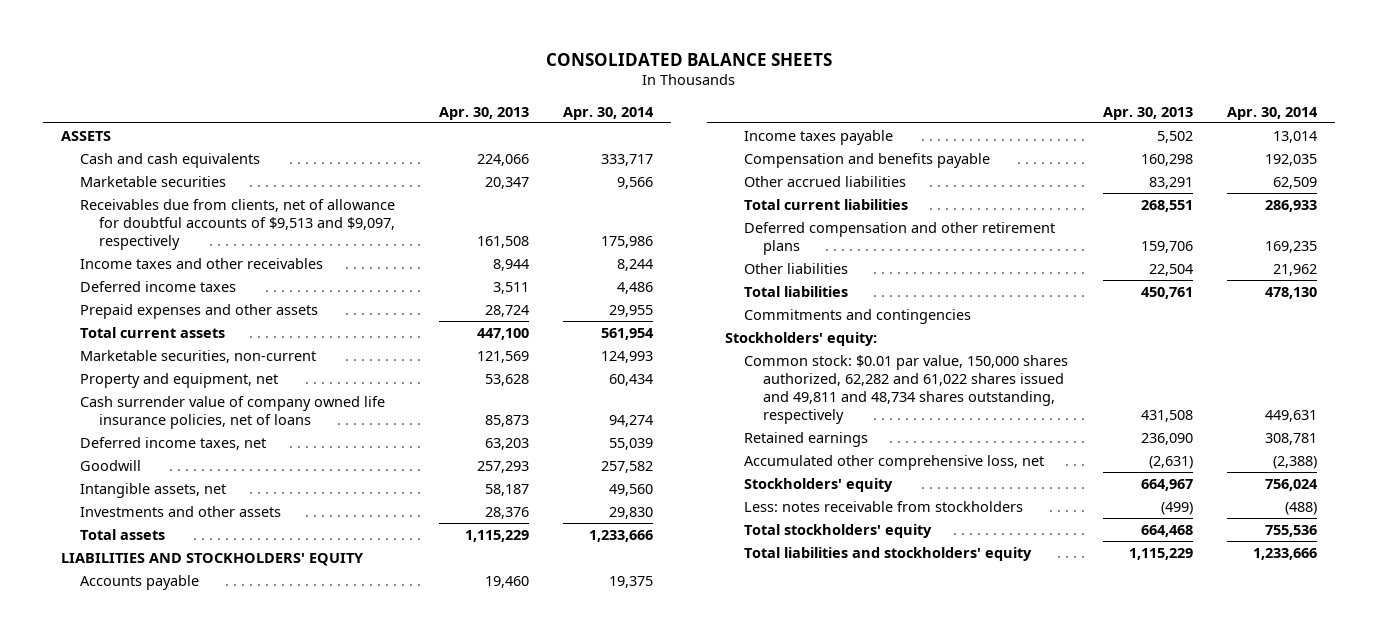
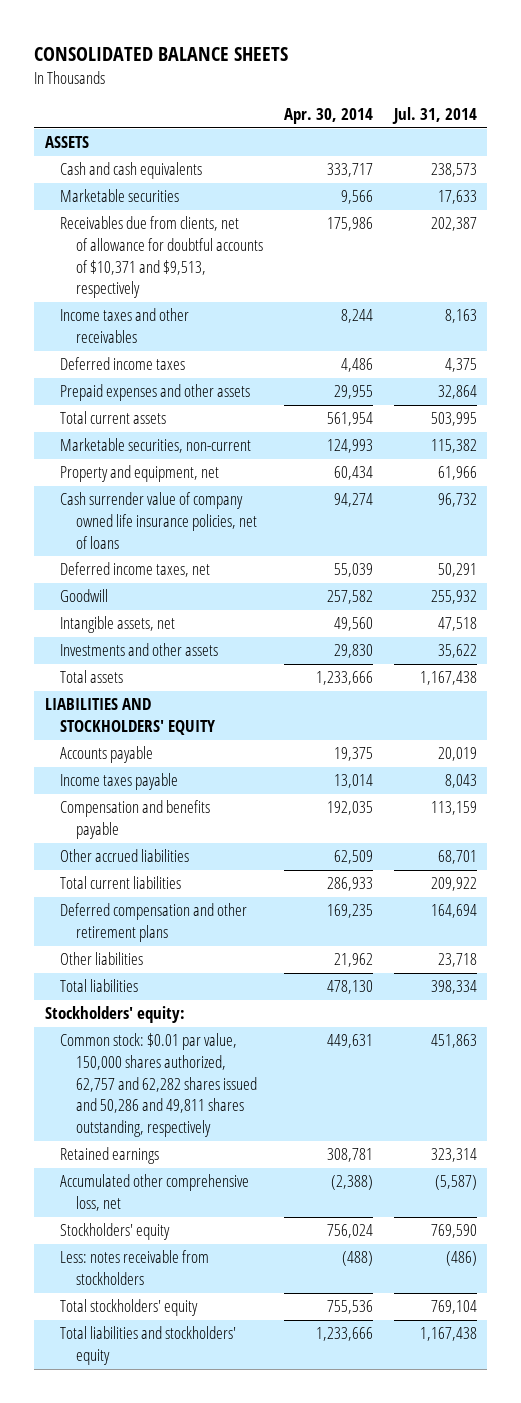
[438,106,529,120] Apr. 30, 2013 -> none
none -> [391,107,477,125] Jul. 31, 2014
[79,198,396,250] Receivables due from clients, net of allowance for doubtful accounts of $9,513 and $9,097, respectively -> [60,216,264,299] Receivables due from clients, net of allowance for doubtful accounts of $10,371 and $9,513, respectively
[743,308,971,324] Commitments and contingencies -> none
[743,354,1068,424] Common stock: $0.01 par value, 150,000 shares authorized, 62,282 and 61,022 shares issued and 49,811 and 48,734 shares outstanding, respectively -> [60,1033,258,1138] Common stock: $0.01 par value, 150,000 shares authorized, 62,757 and 62,282 shares issued and 50,286 and 49,811 shares outstanding, respectively

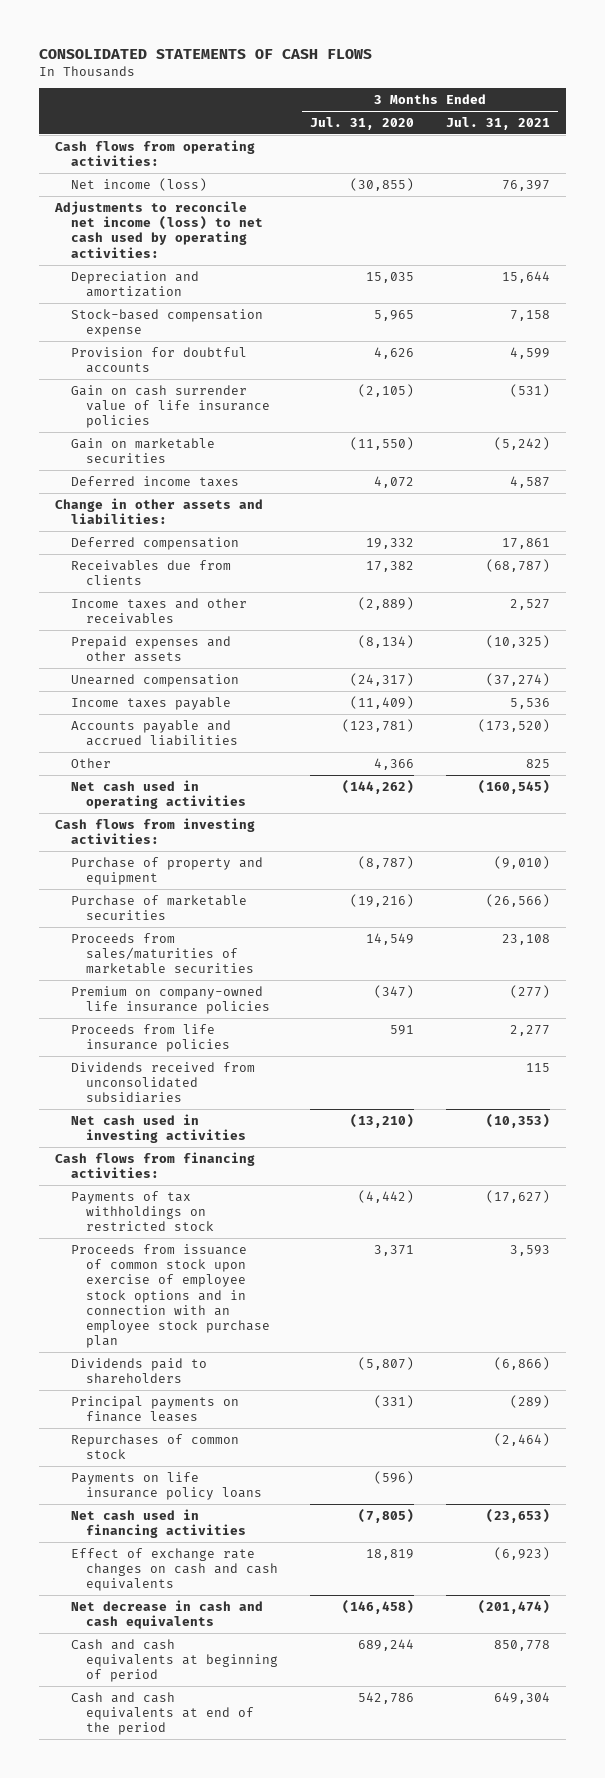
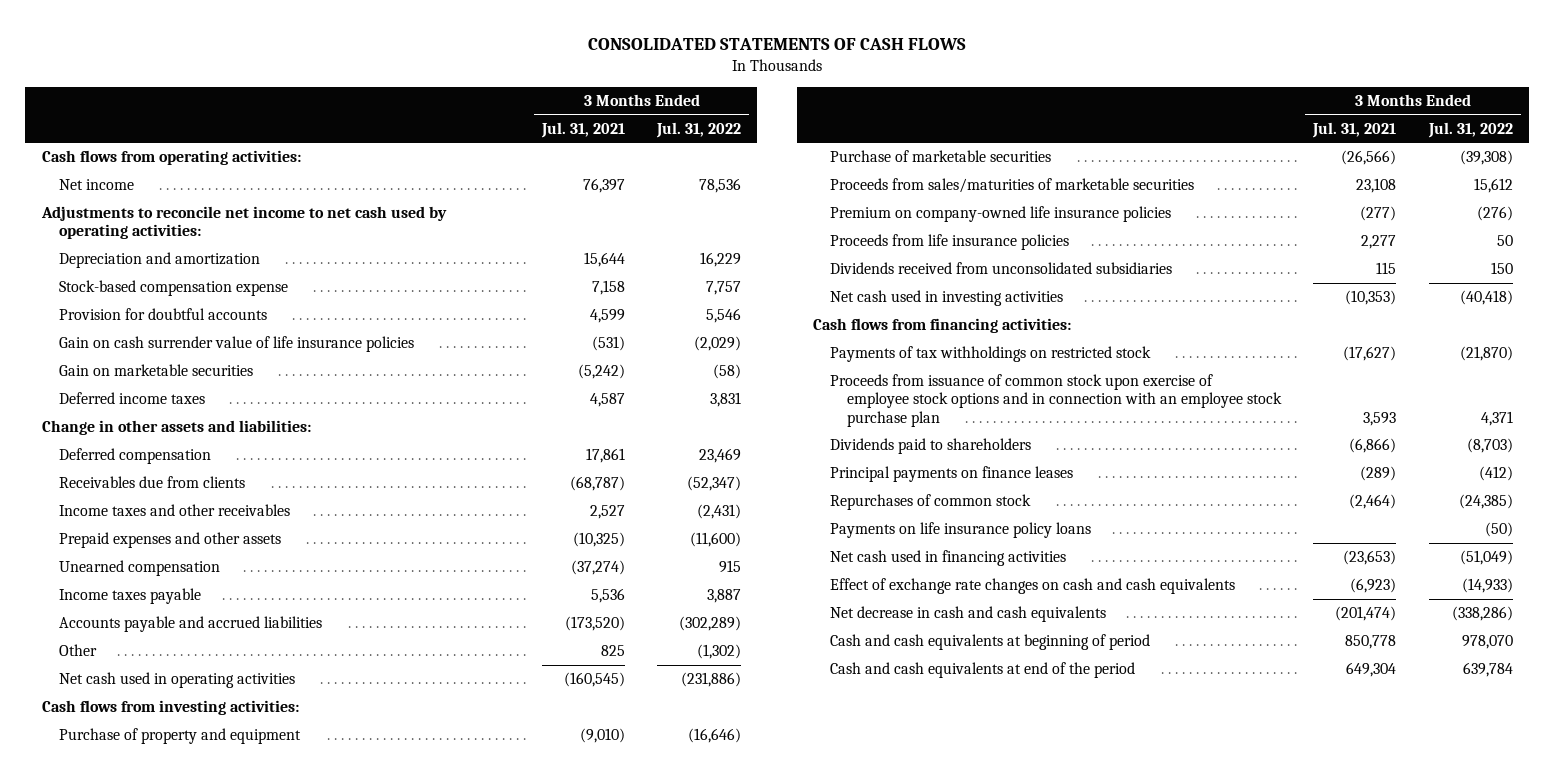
[310,116,415,130] Jul. 31, 2020 -> none
none -> [656,121,742,138] Jul. 31, 2022
[70,177,207,191] Net income (loss) -> [58,179,134,191] Net income
[54,200,263,258] Adjustments to reconcile net income (loss) to net cash used by operating activities: -> [40,206,447,240] Adjustments to reconcile net income to net cash used by operating activities:

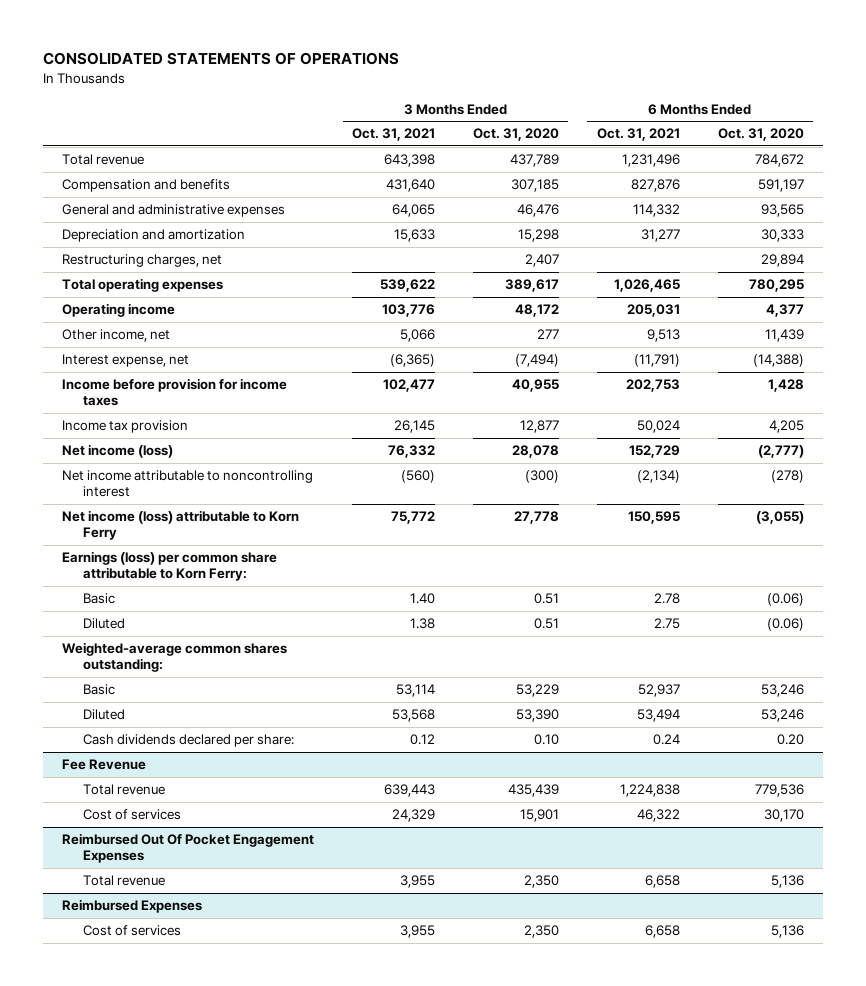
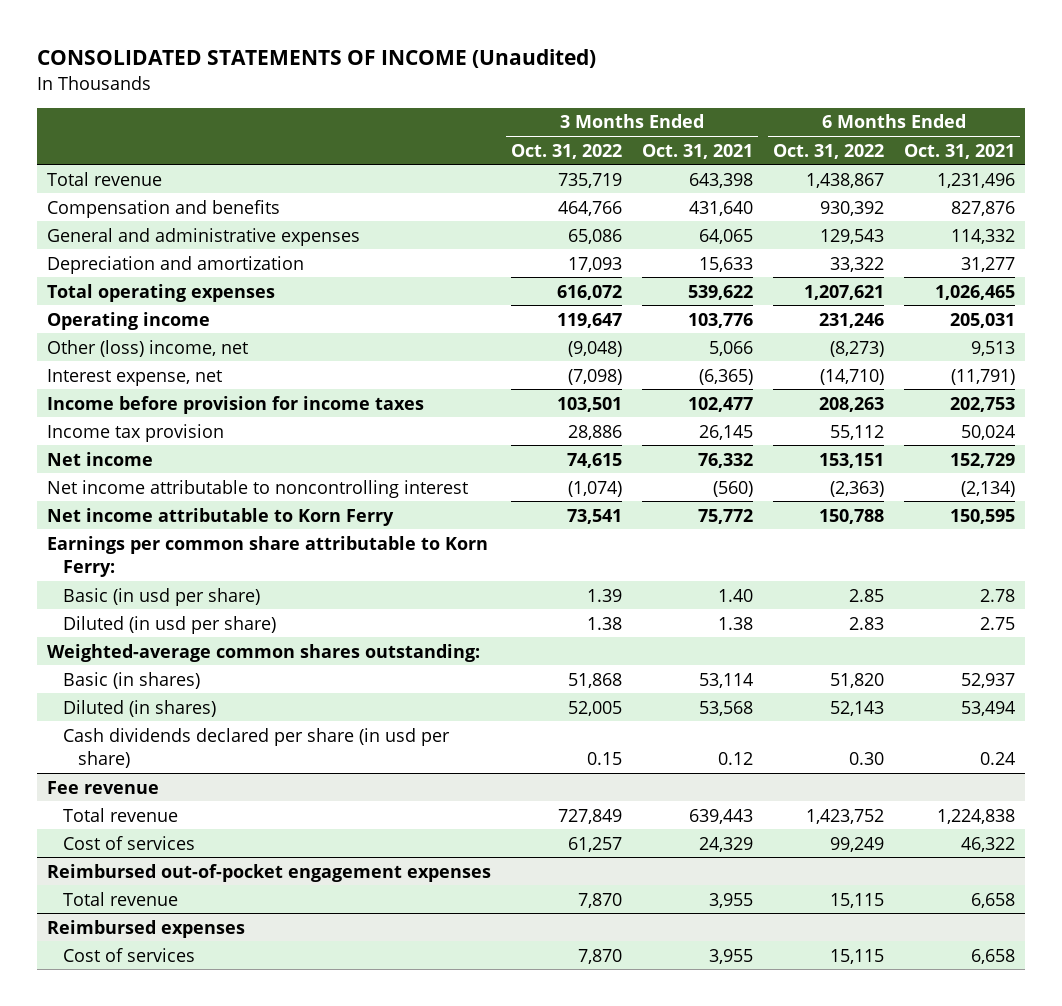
[43,52,400,66] CONSOLIDATED STATEMENTS OF OPERATIONS -> [37,49,597,69] CONSOLIDATED STATEMENTS OF INCOME (Unaudited)
[472,128,559,142] Oct. 31, 2020 -> none
[717,128,804,142] Oct. 31, 2020 -> none
none -> [511,143,623,159] Oct. 31, 2022
none -> [772,143,884,159] Oct. 31, 2022
[62,254,223,268] Restructuring charges, net -> none
[62,329,171,343] Other income, net -> [47,339,249,357] Other (loss) income, net
[62,444,174,459] Net income (loss) -> [47,451,154,466] Net income
[62,510,300,541] Net income (loss) attributable to Korn Ferry -> [47,507,395,526] Net income attributable to Korn Ferry
[62,551,278,582] Earnings (loss) per common share attributable to Korn Ferry: -> [47,535,489,577] Earnings per common share attributable to Korn Ferry:
[83,593,116,605] Basic -> [62,587,260,606] Basic (in usd per share)
[83,618,126,630] Diluted -> [62,615,276,634] Diluted (in usd per share)
[83,684,116,696] Basic -> [62,671,200,689] Basic (in shares)
[83,709,126,721] Diluted -> [62,699,216,717] Diluted (in shares)
[83,734,295,748] Cash dividends declared per share: -> [62,727,450,768] Cash dividends declared per share (in usd per share)
[62,759,147,771] Fee Revenue -> [47,780,160,794] Fee revenue
[62,833,315,864] Reimbursed Out Of Pocket Engagement Expenses -> [47,863,492,882] Reimbursed out-of-pocket engagement expenses
[62,899,203,914] Reimbursed Expenses -> [47,919,246,938] Reimbursed expenses

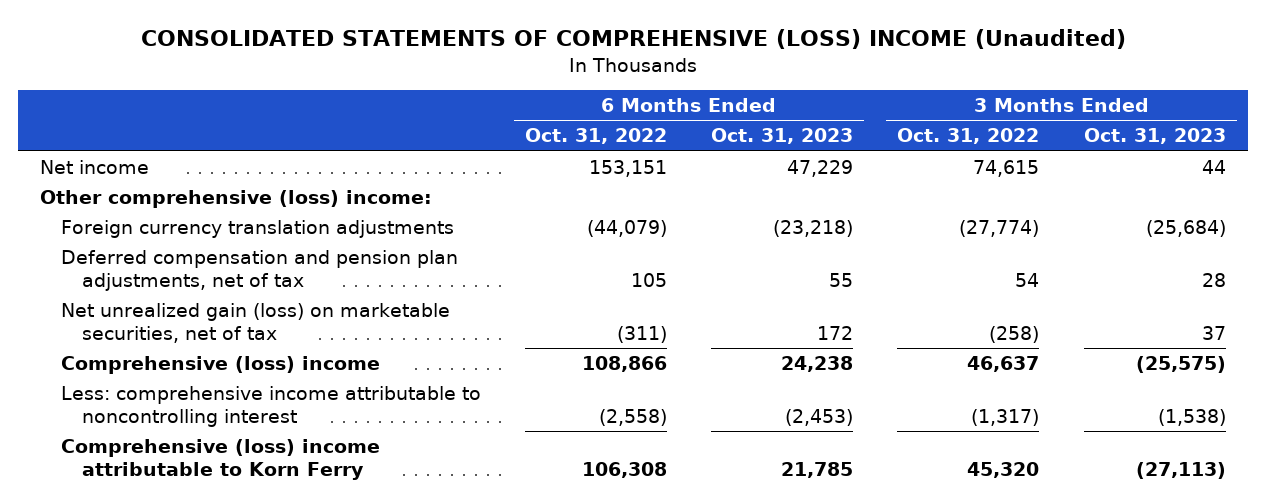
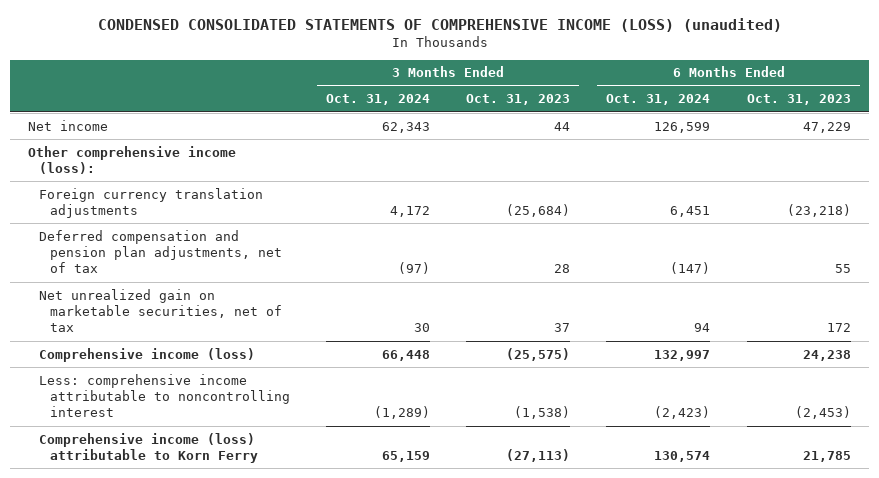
[140,29,1126,50] CONSOLIDATED STATEMENTS OF COMPREHENSIVE (LOSS) INCOME (Unaudited) -> [97,17,782,32] CONDENSED CONSOLIDATED STATEMENTS OF COMPREHENSIVE INCOME (LOSS) (unaudited)
[525,128,668,145] Oct. 31, 2022 -> none
[897,128,1040,145] Oct. 31, 2022 -> none
none -> [326,94,431,106] Oct. 31, 2024
none -> [606,94,711,106] Oct. 31, 2024
[39,189,432,208] Other comprehensive (loss) income: -> [28,145,237,174] Other comprehensive income (loss):
[60,302,450,343] Net unrealized gain (loss) on marketable securities, net of tax -> [39,288,282,333] Net unrealized gain on marketable securities, net of tax
[60,355,380,374] Comprehensive (loss) income -> [39,347,256,362] Comprehensive income (loss)
[60,438,380,480] Comprehensive (loss) income attributable to Korn Ferry -> [39,432,258,463] Comprehensive income (loss) attributable to Korn Ferry

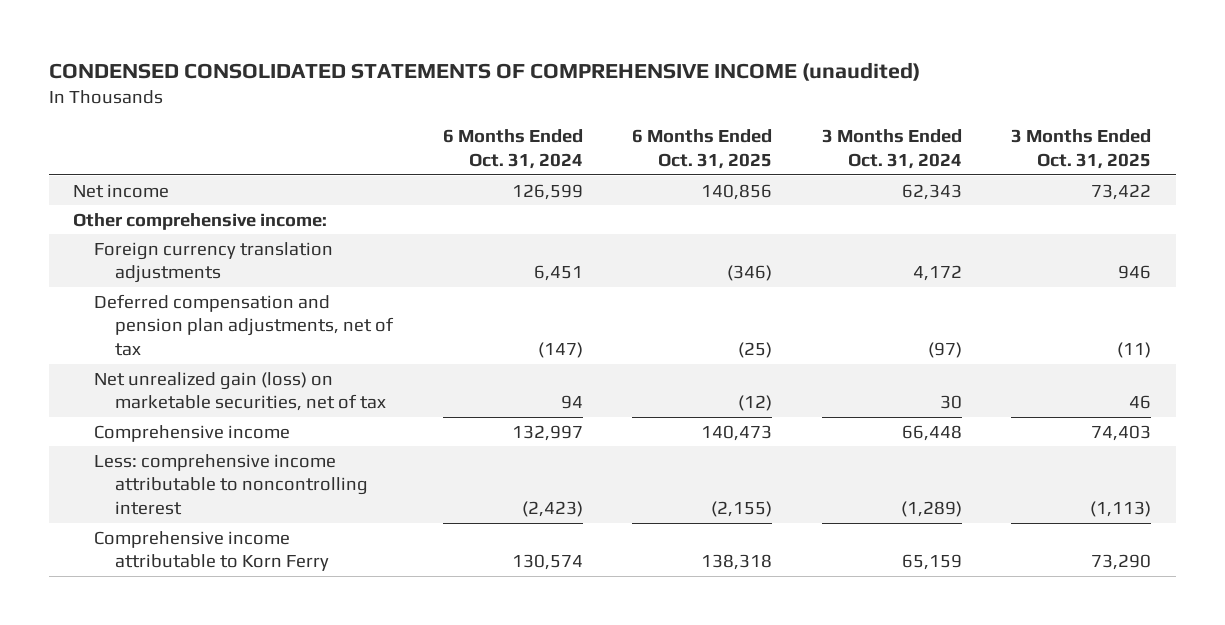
[97,17,782,32] CONDENSED CONSOLIDATED STATEMENTS OF COMPREHENSIVE INCOME (LOSS) (unaudited) -> [48,61,920,81] CONDENSED CONSOLIDATED STATEMENTS OF COMPREHENSIVE INCOME (unaudited)
[466,94,571,106] Oct. 31, 2023 -> none
[746,94,851,106] Oct. 31, 2023 -> none
none -> [632,129,773,170] 6 Months Ended Oct. 31, 2025
none -> [1011,129,1152,170] 3 Months Ended Oct. 31, 2025
[28,145,237,174] Other comprehensive income (loss): -> [73,212,328,230] Other comprehensive income:
[39,288,282,333] Net unrealized gain on marketable securities, net of tax -> [94,371,387,412] Net unrealized gain (loss) on marketable securities, net of tax
[39,347,256,362] Comprehensive income (loss) -> [94,424,291,442] Comprehensive income
[39,432,258,463] Comprehensive income (loss) attributable to Korn Ferry -> [94,530,330,572] Comprehensive income attributable to Korn Ferry

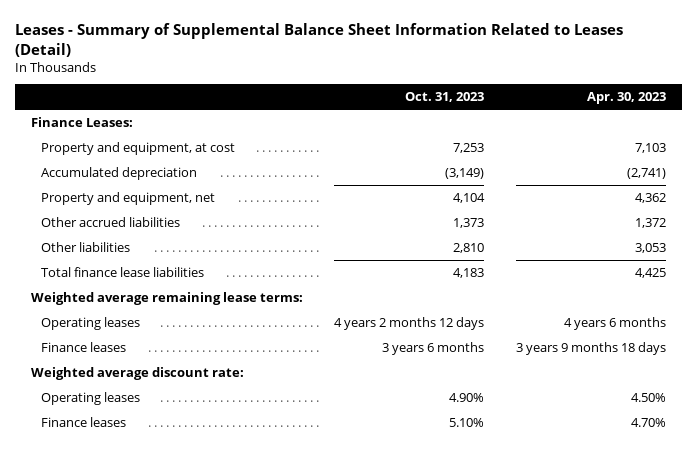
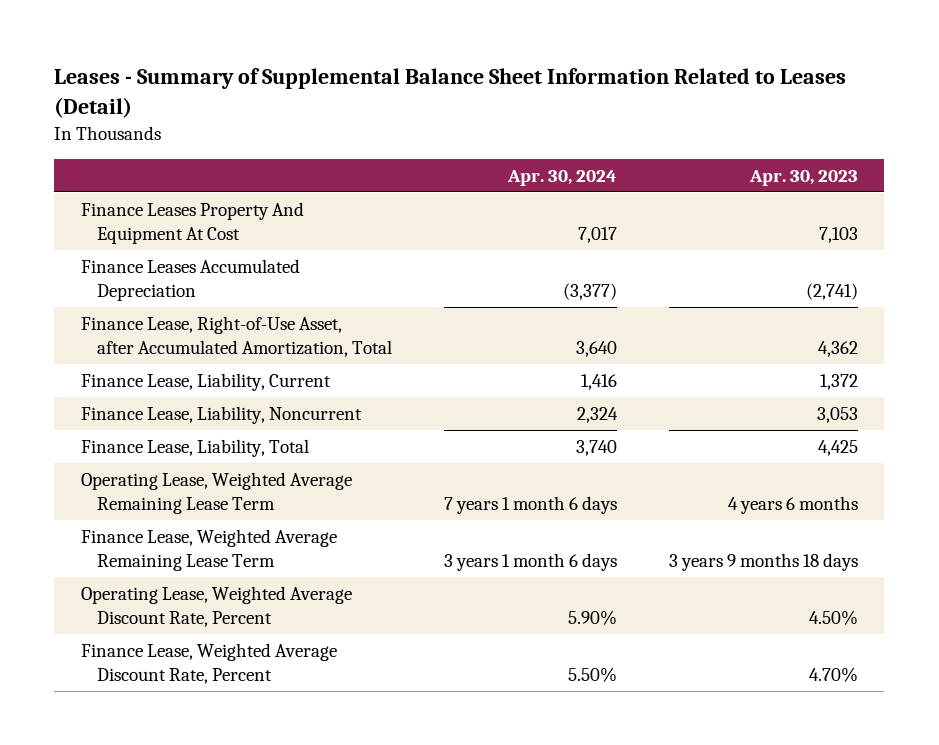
[405,92,485,103] Oct. 31, 2023 -> none
none -> [506,169,617,186] Apr. 30, 2024
[30,116,133,127] Finance Leases: -> none
[30,291,303,305] Weighted average remaining lease terms: -> none
[30,366,244,380] Weighted average discount rate: -> none
[41,141,236,155] Property and equipment, at cost -> [80,201,304,244] Finance Leases Property And Equipment At Cost
[41,166,198,180] Accumulated depreciation -> [80,258,300,301] Finance Leases Accumulated Depreciation
[41,191,216,205] Property and equipment, net -> [80,315,392,357] Finance Lease, Right-of-Use Asset, after Accumulated Amortization, Total
[41,216,181,227] Other accrued liabilities -> [80,372,331,391] Finance Lease, Liability, Current
[41,241,131,252] Other liabilities -> [80,405,362,424] Finance Lease, Liability, Noncurrent
[41,266,205,277] Total finance lease liabilities -> [80,438,309,457] Finance Lease, Liability, Total
[41,316,141,330] Operating leases -> [80,471,352,514] Operating Lease, Weighted Average Remaining Lease Term
[41,341,127,352] Finance leases -> [80,528,337,571] Finance Lease, Weighted Average Remaining Lease Term
[41,391,141,405] Operating leases -> [80,585,352,627] Operating Lease, Weighted Average Discount Rate, Percent
[41,416,127,427] Finance leases -> [80,642,337,684] Finance Lease, Weighted Average Discount Rate, Percent

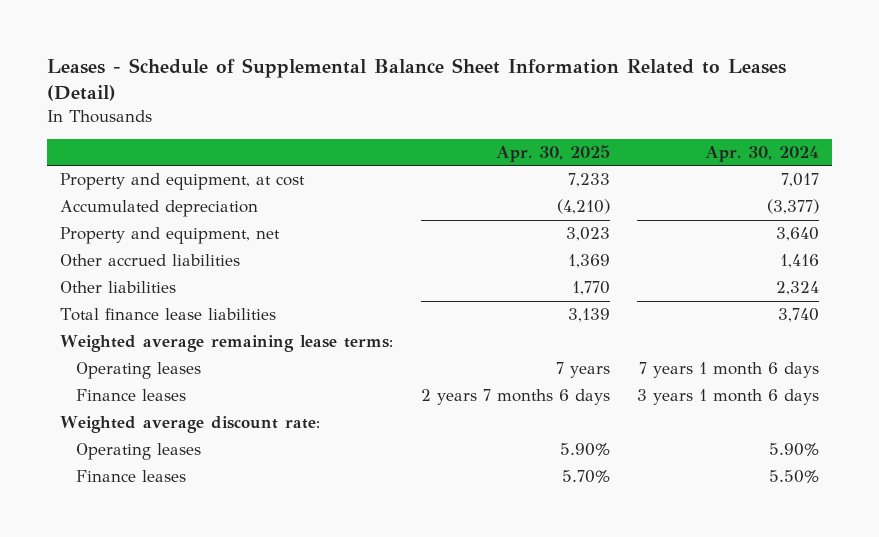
[54,68,847,118] Leases - Summary of Supplemental Balance Sheet Information Related to Leases (Detail) -> [46,57,786,102] Leases - Schedule of Supplemental Balance Sheet Information Related to Leases (Detail)
[749,169,859,186] Apr. 30, 2023 -> none
none -> [495,144,610,162] Apr. 30, 2025
[80,201,304,244] Finance Leases Property And Equipment At Cost -> [60,173,306,191] Property and equipment, at cost
[80,258,300,301] Finance Leases Accumulated Depreciation -> [60,200,259,218] Accumulated depreciation
[80,315,392,357] Finance Lease, Right-of-Use Asset, after Accumulated Amortization, Total -> [60,227,281,245] Property and equipment, net
[80,372,331,391] Finance Lease, Liability, Current -> [60,254,241,267] Other accrued liabilities
[80,405,362,424] Finance Lease, Liability, Noncurrent -> [60,281,177,294] Other liabilities
[80,438,309,457] Finance Lease, Liability, Total -> [60,308,277,322] Total finance lease liabilities
none -> [60,335,394,353] Weighted average remaining lease terms:
[80,471,352,514] Operating Lease, Weighted Average Remaining Lease Term -> [76,362,202,380] Operating leases
[80,528,337,571] Finance Lease, Weighted Average Remaining Lease Term -> [76,389,187,402] Finance leases
none -> [60,416,321,434] Weighted average discount rate:
[80,585,352,627] Operating Lease, Weighted Average Discount Rate, Percent -> [76,443,202,461] Operating leases
[80,642,337,684] Finance Lease, Weighted Average Discount Rate, Percent -> [76,470,187,483] Finance leases

